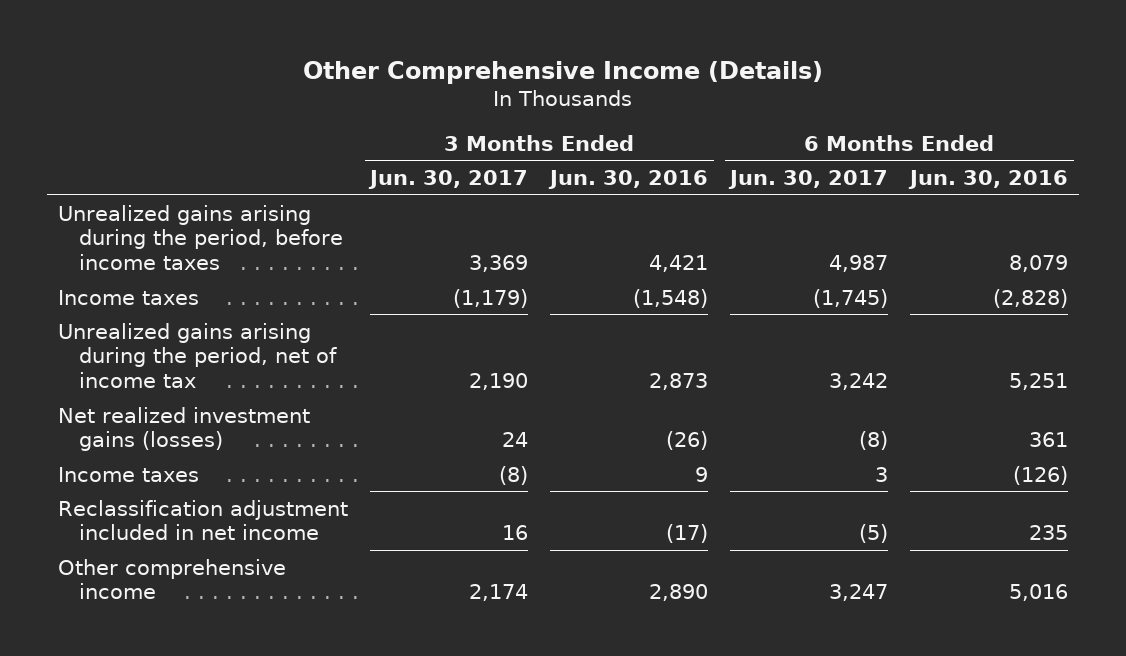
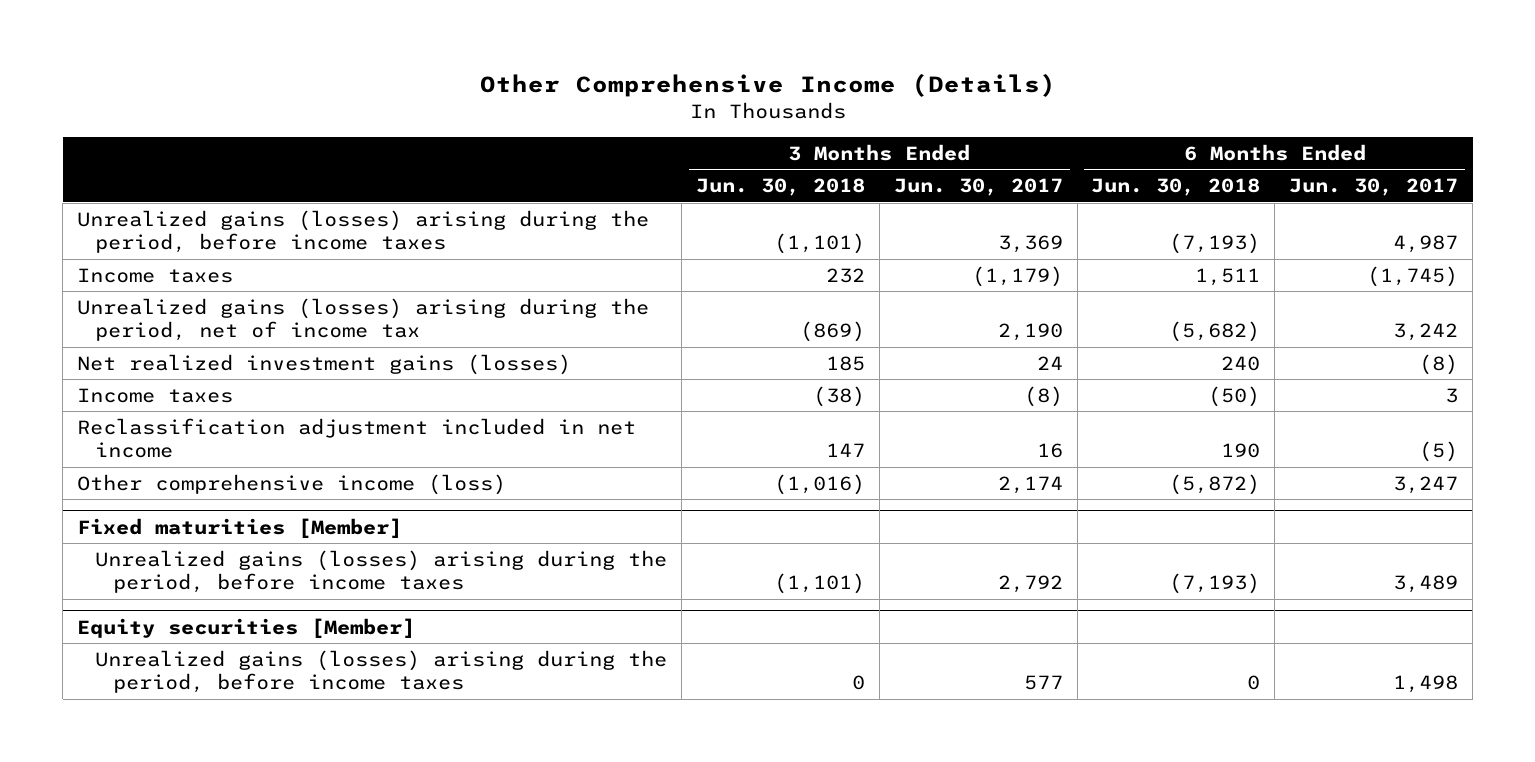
[548,170,709,190] Jun. 30, 2016 -> none
[908,170,1069,190] Jun. 30, 2016 -> none
none -> [695,178,865,197] Jun. 30, 2018
none -> [1091,178,1261,197] Jun. 30, 2018
[58,204,344,271] Unrealized gains arising during the period, before income taxes -> [77,209,650,254] Unrealized gains (losses) arising during the period, before income taxes
[58,322,338,389] Unrealized gains arising during the period, net of income tax -> [77,297,650,342] Unrealized gains (losses) arising during the period, net of income tax
[58,558,287,600] Other comprehensive income -> [77,473,507,495] Other comprehensive income (loss)
none -> [77,517,403,538] Fixed maturities [Member]
none -> [94,549,667,594] Unrealized gains (losses) arising during the period, before income taxes
none -> [77,617,416,638] Equity securities [Member]
none -> [94,649,667,694] Unrealized gains (losses) arising during the period, before income taxes

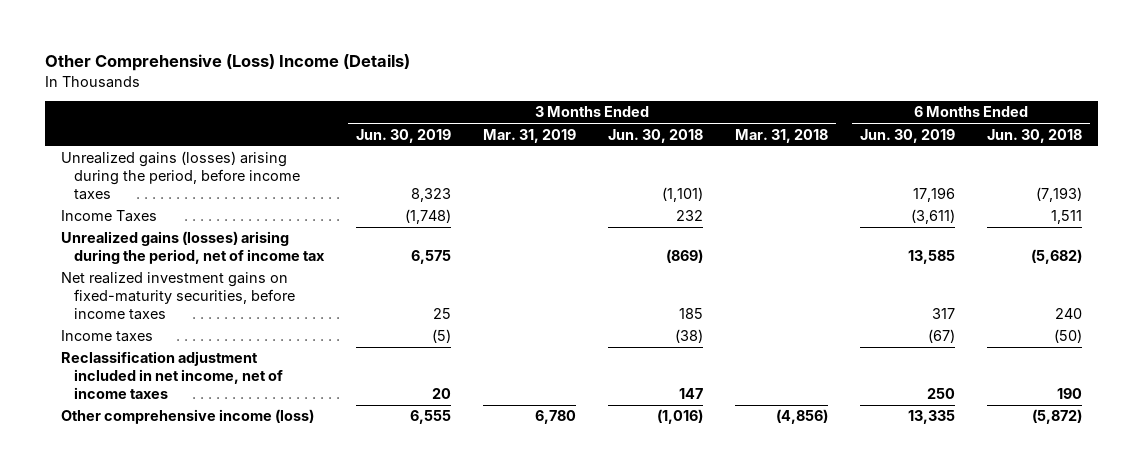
[479,73,1056,98] Other Comprehensive Income (Details) -> [45,54,411,72] Other Comprehensive (Loss) Income (Details)
[893,178,1063,197] Jun. 30, 2017 -> none
[1289,178,1459,197] Jun. 30, 2017 -> none
none -> [355,128,451,143] Jun. 30, 2019
none -> [482,128,576,143] Mar. 31, 2019
none -> [735,128,829,143] Mar. 31, 2018
none -> [860,128,956,143] Jun. 30, 2019
[77,267,234,283] Income taxes -> [61,210,158,223] Income Taxes
[77,353,572,375] Net realized investment gains (losses) -> [61,272,295,321] Net realized investment gains on fixed-maturity securities, before income taxes
[77,417,637,459] Reclassification adjustment included in net income -> [61,351,283,400] Reclassification adjustment included in net income, net of income taxes
[77,517,403,538] Fixed maturities [Member] -> none
[94,549,667,594] Unrealized gains (losses) arising during the period, before income taxes -> none
[77,617,416,638] Equity securities [Member] -> none
[94,649,667,694] Unrealized gains (losses) arising during the period, before income taxes -> none

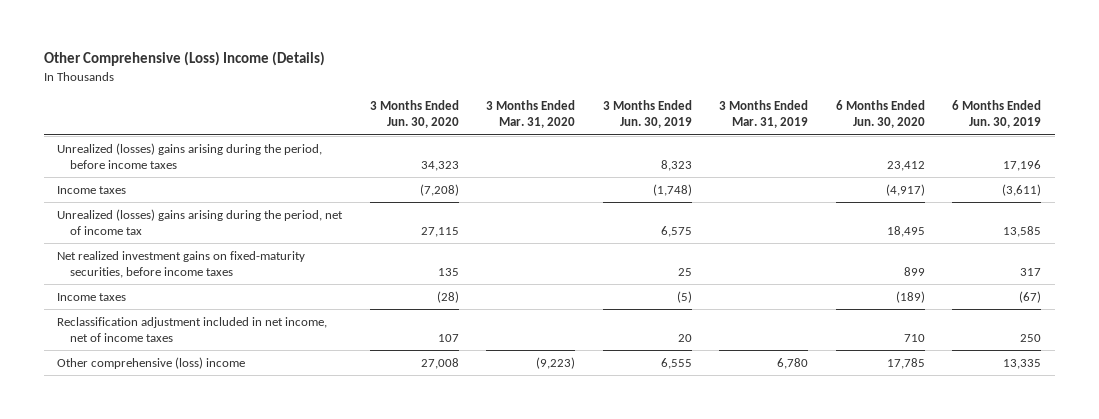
[607,128,703,143] Jun. 30, 2018 -> none
[735,128,829,143] Mar. 31, 2018 -> none
[987,128,1083,143] Jun. 30, 2018 -> none
none -> [369,100,459,129] 3 Months Ended Jun. 30, 2020
none -> [486,100,576,129] 3 Months Ended Mar. 31, 2020
none -> [835,100,925,129] 6 Months Ended Jun. 30, 2020
[61,151,300,201] Unrealized gains (losses) arising during the period, before income taxes -> [57,142,323,170] Unrealized (losses) gains arising during the period, before income taxes
[61,210,158,223] Income Taxes -> [57,185,127,194] Income taxes
[61,231,325,265] Unrealized gains (losses) arising during the period, net of income tax -> [57,208,344,236] Unrealized (losses) gains arising during the period, net of income tax
[61,409,315,425] Other comprehensive income (loss) -> [57,356,246,369] Other comprehensive (loss) income

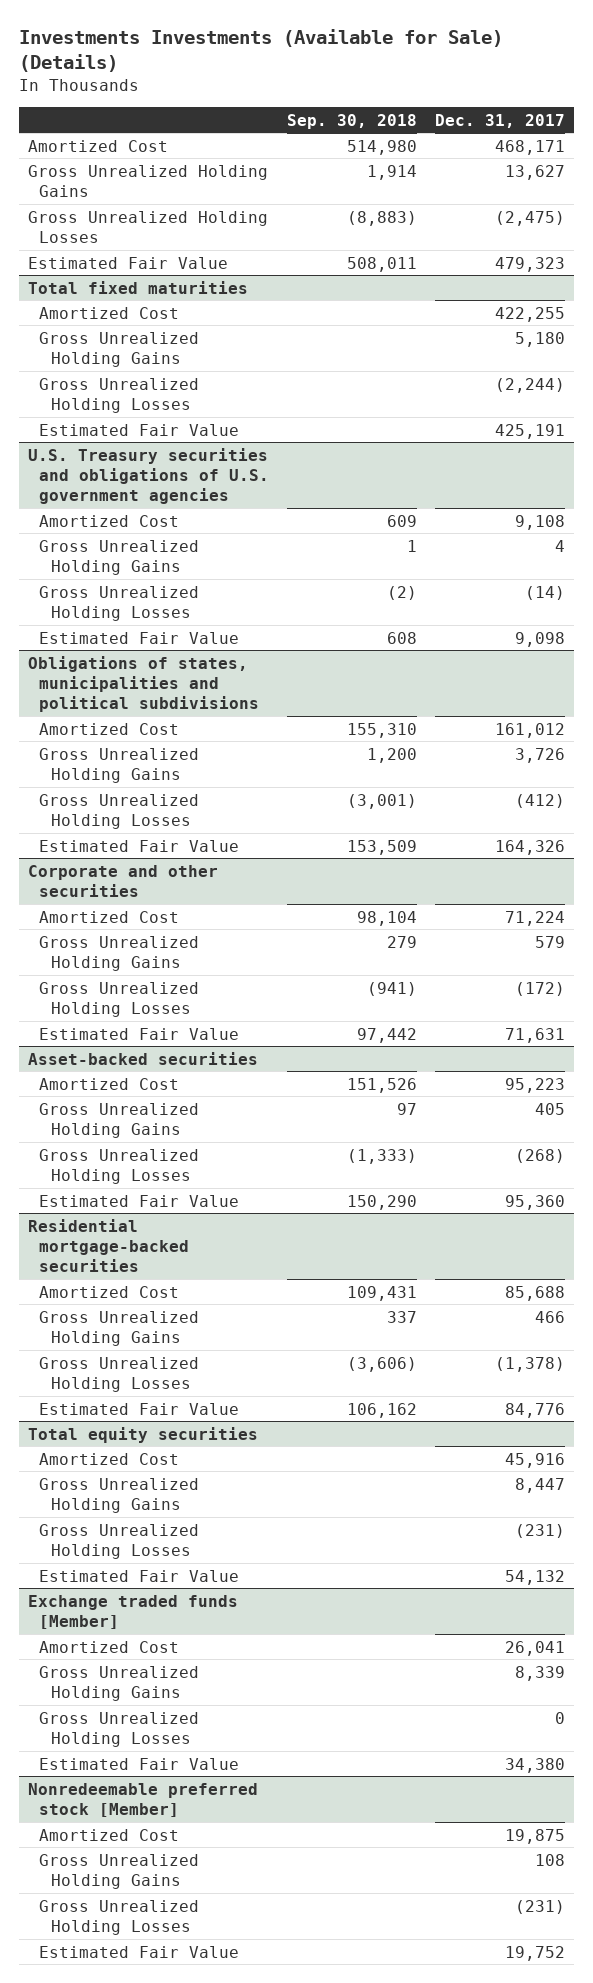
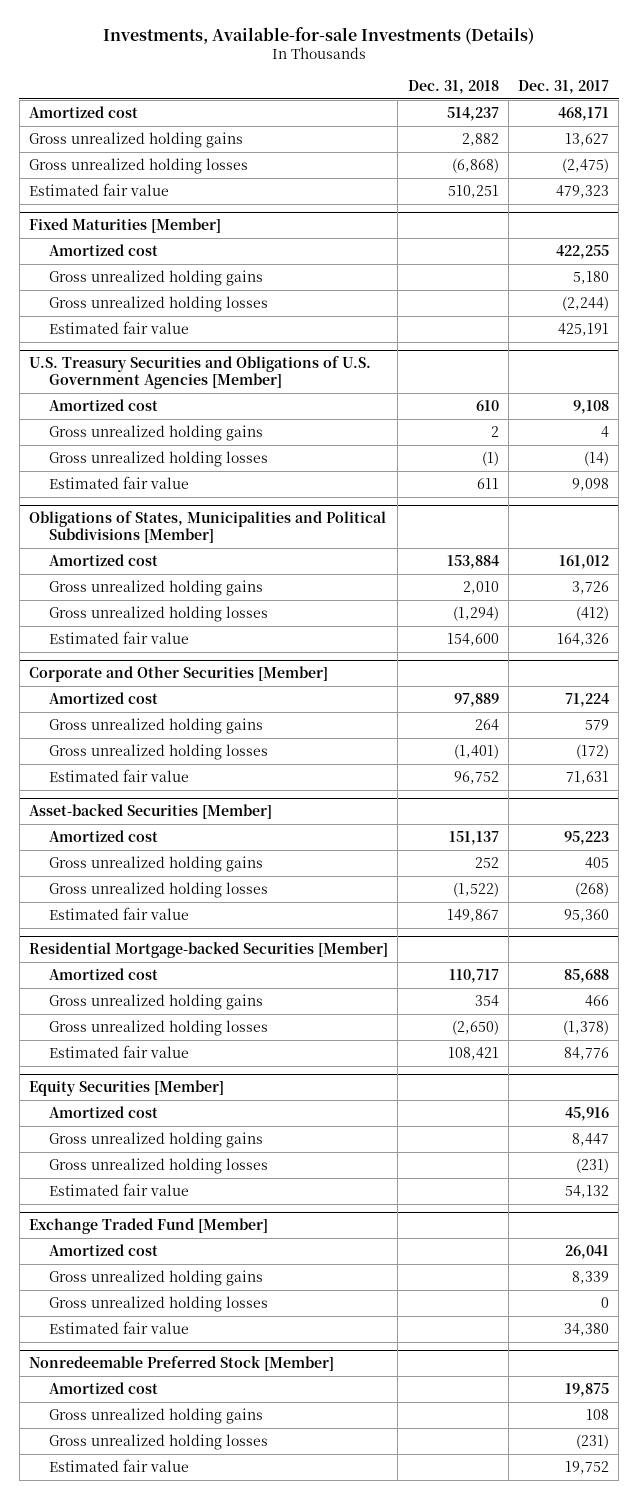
[18,28,503,73] Investments Investments (Available for Sale) (Details) -> [103,26,535,45] Investments, Available-for-sale Investments (Details)
[287,113,418,129] Sep. 30, 2018 -> none
none -> [407,79,499,94] Dec. 31, 2018
[27,139,168,152] Amortized Cost -> [29,105,139,118] Amortized cost
[27,164,268,198] Gross Unrealized Holding Gains -> [29,131,244,148] Gross unrealized holding gains
[27,210,268,244] Gross Unrealized Holding Losses -> [29,157,249,174] Gross unrealized holding losses
[27,256,228,269] Estimated Fair Value -> [29,182,170,196] Estimated fair value
[27,280,248,294] Total fixed maturities -> [29,218,222,234] Fixed Maturities [Member]
[39,306,180,319] Amortized Cost -> [49,243,159,256] Amortized cost
[39,331,200,368] Gross Unrealized Holding Gains -> [49,269,264,286] Gross unrealized holding gains
[39,377,200,414] Gross Unrealized Holding Losses -> [49,295,269,312] Gross unrealized holding losses
[39,423,240,436] Estimated Fair Value -> [49,320,190,334] Estimated fair value
[27,447,270,505] U.S. Treasury securities and obligations of U.S. government agencies -> [29,356,372,389] U.S. Treasury Securities and Obligations of U.S. Government Agencies [Member]
[39,514,180,527] Amortized Cost -> [49,398,159,411] Amortized cost
[39,539,200,576] Gross Unrealized Holding Gains -> [49,424,264,441] Gross unrealized holding gains
[39,585,200,622] Gross Unrealized Holding Losses -> [49,450,269,467] Gross unrealized holding losses
[39,631,240,644] Estimated Fair Value -> [49,475,190,489] Estimated fair value
[27,655,260,713] Obligations of states, municipalities and political subdivisions -> [29,511,387,543] Obligations of States, Municipalities and Political Subdivisions [Member]
[39,722,180,735] Amortized Cost -> [49,553,159,566] Amortized cost
[39,747,200,784] Gross Unrealized Holding Gains -> [49,579,264,596] Gross unrealized holding gains
[39,793,200,830] Gross Unrealized Holding Losses -> [49,605,269,622] Gross unrealized holding losses
[39,839,240,852] Estimated Fair Value -> [49,630,190,644] Estimated fair value
[27,864,218,898] Corporate and other securities -> [29,666,329,683] Corporate and Other Securities [Member]
[39,910,180,923] Amortized Cost -> [49,691,159,704] Amortized cost
[39,935,200,972] Gross Unrealized Holding Gains -> [49,717,264,734] Gross unrealized holding gains
[39,981,200,1018] Gross Unrealized Holding Losses -> [49,743,269,760] Gross unrealized holding losses
[39,1027,240,1040] Estimated Fair Value -> [49,768,190,782] Estimated fair value
[27,1051,258,1065] Asset-backed securities -> [29,804,273,820] Asset-backed Securities [Member]
[39,1077,180,1090] Amortized Cost -> [49,829,159,842] Amortized cost
[39,1102,200,1139] Gross Unrealized Holding Gains -> [49,855,264,872] Gross unrealized holding gains
[39,1148,200,1185] Gross Unrealized Holding Losses -> [49,881,269,898] Gross unrealized holding losses
[39,1194,240,1207] Estimated Fair Value -> [49,906,190,920] Estimated fair value
[27,1218,190,1273] Residential mortgage-backed securities -> [29,942,389,959] Residential Mortgage-backed Securities [Member]
[39,1285,180,1298] Amortized Cost -> [49,967,159,980] Amortized cost
[39,1310,200,1347] Gross Unrealized Holding Gains -> [49,993,264,1010] Gross unrealized holding gains
[39,1356,200,1393] Gross Unrealized Holding Losses -> [49,1019,269,1036] Gross unrealized holding losses
[39,1402,240,1415] Estimated Fair Value -> [49,1044,190,1058] Estimated fair value
[27,1426,258,1443] Total equity securities -> [29,1080,225,1097] Equity Securities [Member]
[39,1452,180,1465] Amortized Cost -> [49,1105,159,1118] Amortized cost
[39,1477,200,1514] Gross Unrealized Holding Gains -> [49,1131,264,1148] Gross unrealized holding gains
[39,1523,200,1560] Gross Unrealized Holding Losses -> [49,1157,269,1174] Gross unrealized holding losses
[39,1569,240,1582] Estimated Fair Value -> [49,1182,190,1196] Estimated fair value
[27,1594,238,1630] Exchange traded funds [Member] -> [29,1218,269,1235] Exchange Traded Fund [Member]
[39,1640,180,1653] Amortized Cost -> [49,1243,159,1256] Amortized cost
[39,1665,200,1702] Gross Unrealized Holding Gains -> [49,1269,264,1286] Gross unrealized holding gains
[39,1711,200,1748] Gross Unrealized Holding Losses -> [49,1295,269,1312] Gross unrealized holding losses
[39,1757,240,1770] Estimated Fair Value -> [49,1320,190,1334] Estimated fair value
[27,1782,258,1818] Nonredeemable preferred stock [Member] -> [29,1356,335,1372] Nonredeemable Preferred Stock [Member]
[39,1828,180,1841] Amortized Cost -> [49,1381,159,1394] Amortized cost
[39,1853,200,1890] Gross Unrealized Holding Gains -> [49,1407,264,1424] Gross unrealized holding gains
[39,1899,200,1936] Gross Unrealized Holding Losses -> [49,1433,269,1450] Gross unrealized holding losses
[39,1945,240,1958] Estimated Fair Value -> [49,1458,190,1472] Estimated fair value

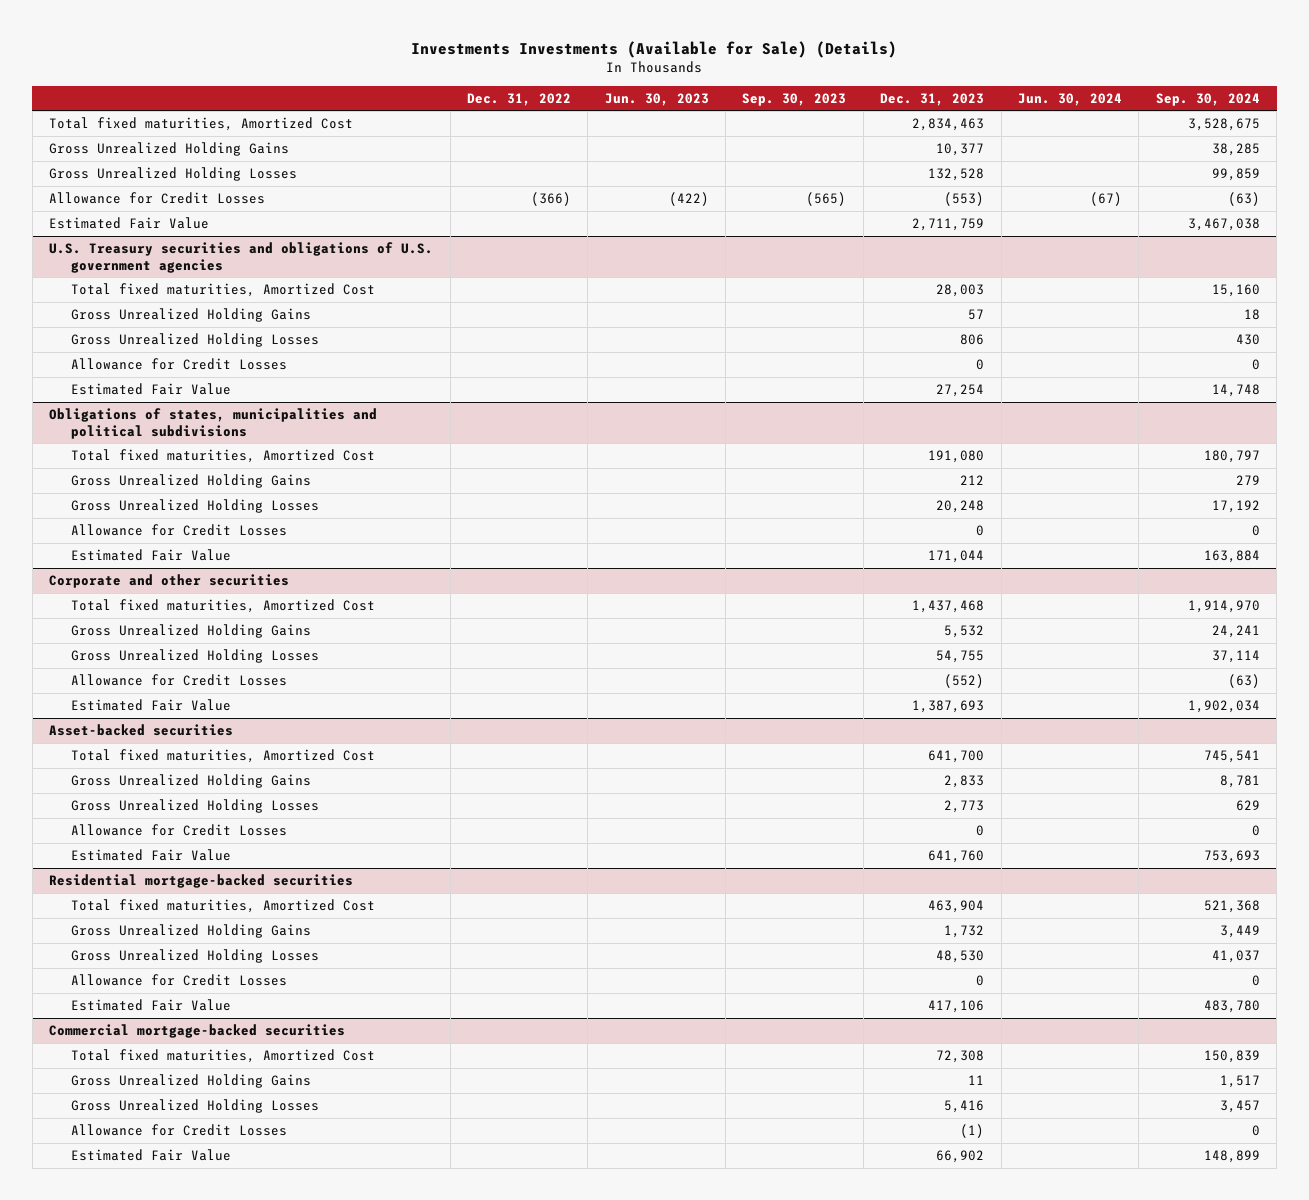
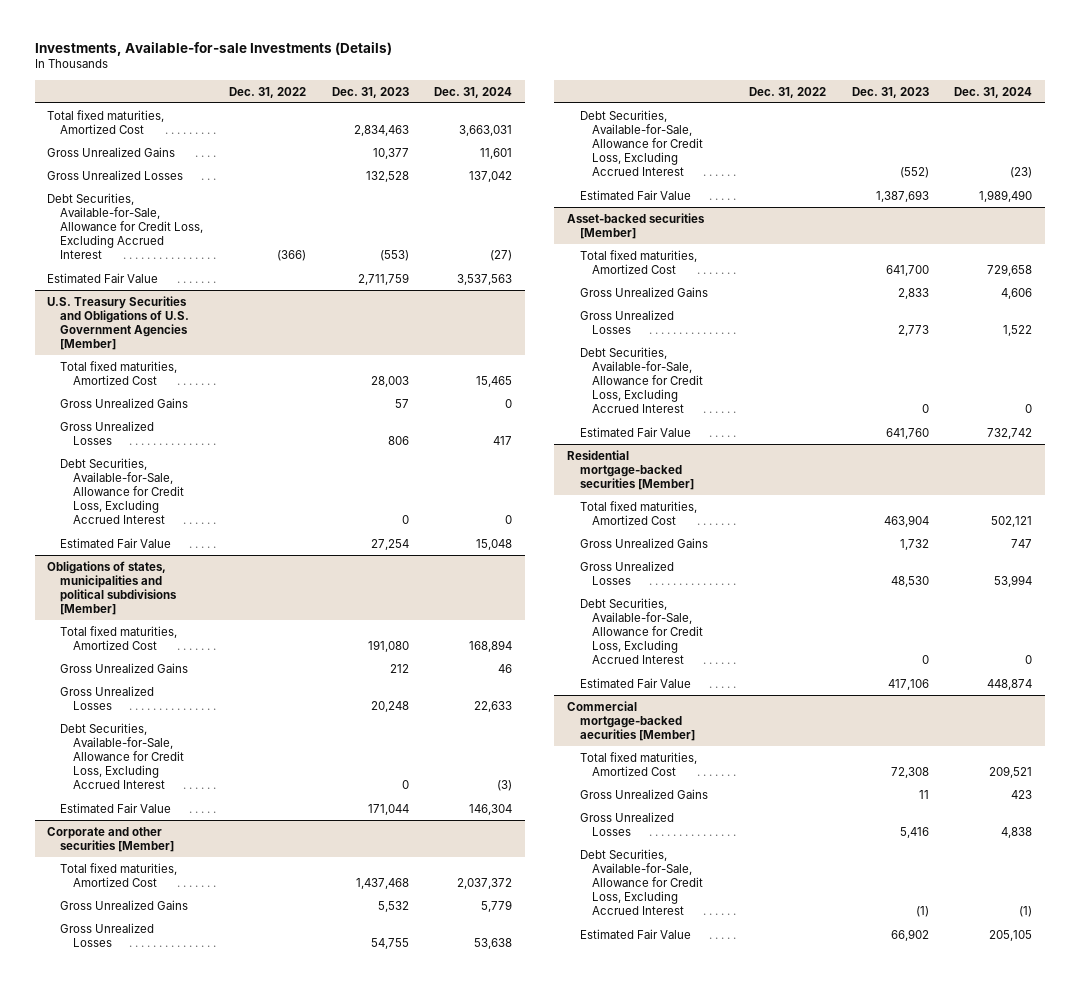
[411,40,898,58] Investments Investments (Available for Sale) (Details) -> [34,41,392,56] Investments, Available-for-sale Investments (Details)
[604,92,709,106] Jun. 30, 2023 -> none
[742,92,847,106] Sep. 30, 2023 -> none
[1018,92,1123,106] Jun. 30, 2024 -> none
[1155,92,1260,106] Sep. 30, 2024 -> none
none -> [434,86,513,98] Dec. 31, 2024
[49,142,290,157] Gross Unrealized Holding Gains -> [47,146,176,157] Gross Unrealized Gains
[49,167,298,182] Gross Unrealized Holding Losses -> [47,169,184,180] Gross Unrealized Losses
[49,192,266,205] Allowance for Credit Losses -> [47,192,203,260] Debt Securities, Available-for-Sale, Allowance for Credit Loss, Excluding Accrued Interest
[49,242,434,273] U.S. Treasury securities and obligations of U.S. government agencies -> [47,295,189,351] U.S. Treasury Securities and Obligations of U.S. Government Agencies [Member]
[70,308,311,323] Gross Unrealized Holding Gains -> [59,397,188,408] Gross Unrealized Gains
[70,333,319,348] Gross Unrealized Holding Losses -> [59,420,154,445] Gross Unrealized Losses
[70,358,287,371] Allowance for Credit Losses -> [59,457,184,525] Debt Securities, Available-for-Sale, Allowance for Credit Loss, Excluding Accrued Interest
[49,408,378,439] Obligations of states, municipalities and political subdivisions -> [47,560,177,616] Obligations of states, municipalities and political subdivisions [Member]
[70,474,311,489] Gross Unrealized Holding Gains -> [59,662,188,673] Gross Unrealized Gains
[70,499,319,514] Gross Unrealized Holding Losses -> [59,685,154,710] Gross Unrealized Losses
[70,524,287,537] Allowance for Credit Losses -> [59,722,184,790] Debt Securities, Available-for-Sale, Allowance for Credit Loss, Excluding Accrued Interest
[49,574,290,589] Corporate and other securities -> [47,826,174,852] Corporate and other securities [Member]
[70,624,311,639] Gross Unrealized Holding Gains -> [59,899,188,910] Gross Unrealized Gains
[70,649,319,664] Gross Unrealized Holding Losses -> [59,922,154,947] Gross Unrealized Losses
[70,674,287,687] Allowance for Credit Losses -> [579,109,704,177] Debt Securities, Available-for-Sale, Allowance for Credit Loss, Excluding Accrued Interest
[49,724,234,737] Asset-backed securities -> [567,212,706,239] Asset-backed securities [Member]
[70,774,311,789] Gross Unrealized Holding Gains -> [579,286,708,297] Gross Unrealized Gains
[70,799,319,814] Gross Unrealized Holding Losses -> [579,309,674,334] Gross Unrealized Losses
[70,824,287,837] Allowance for Credit Losses -> [579,346,704,414] Debt Securities, Available-for-Sale, Allowance for Credit Loss, Excluding Accrued Interest
[49,874,354,889] Residential mortgage-backed securities -> [567,449,694,491] Residential mortgage-backed securities [Member]
[70,924,311,939] Gross Unrealized Holding Gains -> [579,537,708,548] Gross Unrealized Gains
[70,949,319,964] Gross Unrealized Holding Losses -> [579,560,674,585] Gross Unrealized Losses
[70,974,287,987] Allowance for Credit Losses -> [579,597,704,665] Debt Securities, Available-for-Sale, Allowance for Credit Loss, Excluding Accrued Interest
[49,1024,346,1039] Commercial mortgage-backed securities -> [567,700,695,742] Commercial mortgage-backed aecurities [Member]
[70,1074,311,1089] Gross Unrealized Holding Gains -> [579,788,708,799] Gross Unrealized Gains
[70,1099,319,1114] Gross Unrealized Holding Losses -> [579,811,674,836] Gross Unrealized Losses
[70,1124,287,1137] Allowance for Credit Losses -> [579,848,704,916] Debt Securities, Available-for-Sale, Allowance for Credit Loss, Excluding Accrued Interest

